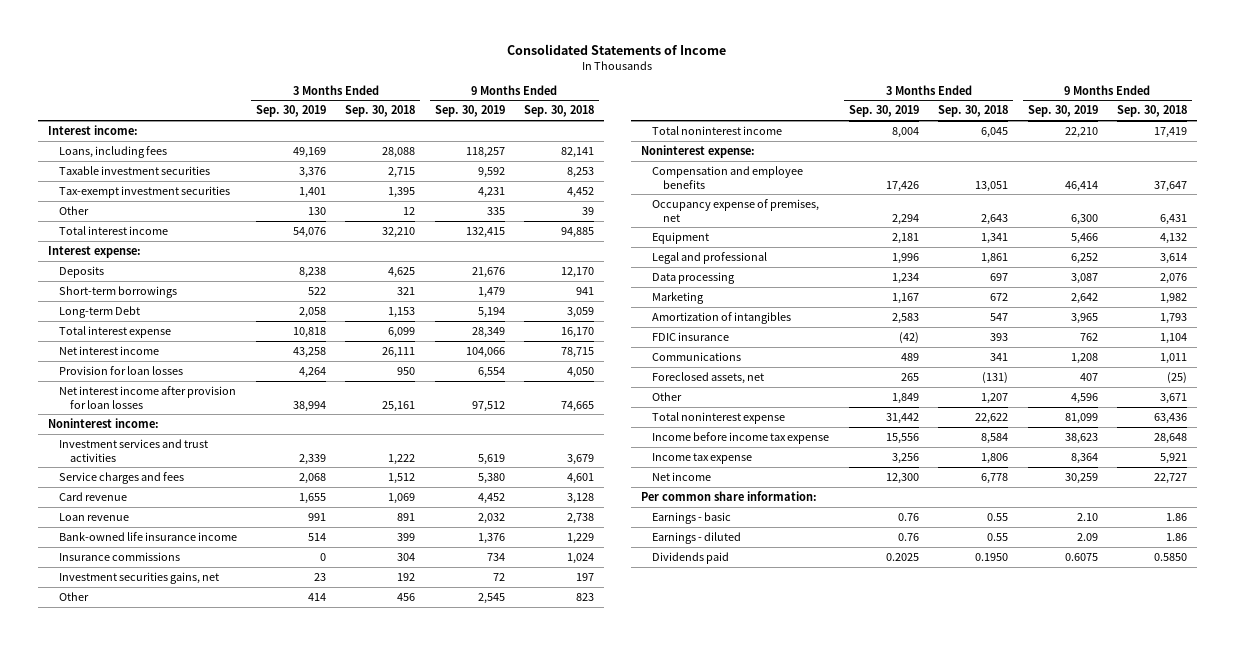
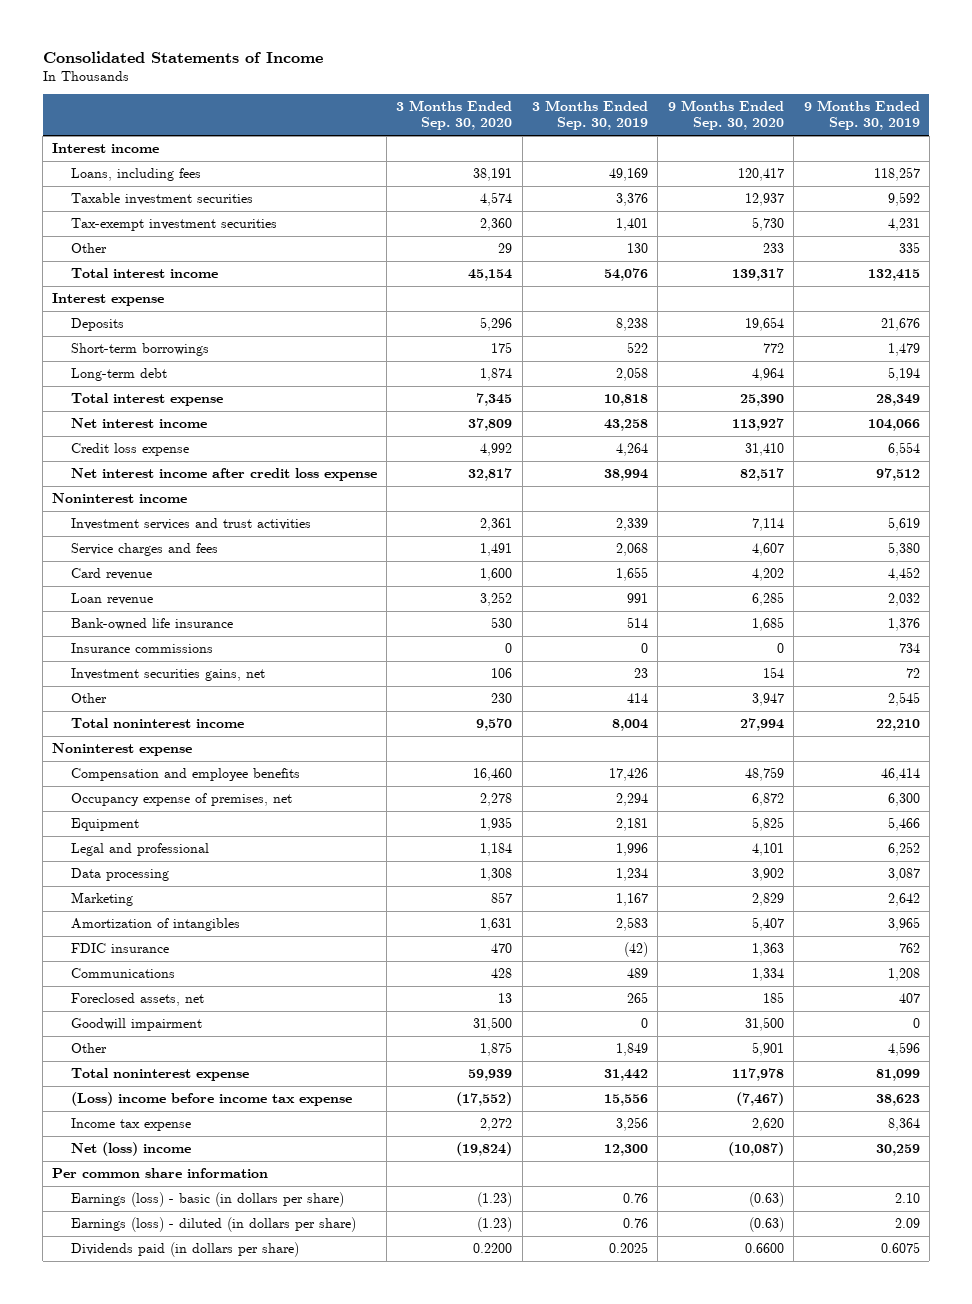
[345,105,416,118] Sep. 30, 2018 -> none
[523,105,594,118] Sep. 30, 2018 -> none
none -> [396,100,513,131] 3 Months Ended Sep. 30, 2020
none -> [667,100,784,131] 9 Months Ended Sep. 30, 2020
[47,124,138,135] Interest income: -> [52,142,160,153] Interest income
[47,245,141,258] Interest expense: -> [52,292,165,306] Interest expense
[58,305,140,318] Long-term Debt -> [70,367,167,381] Long-term debt
[58,365,183,375] Provision for loan losses -> [70,442,189,456] Credit loss expense
[58,385,236,409] Net interest income after provision for loan losses -> [70,467,377,481] Net interest income after credit loss expense
[47,417,159,428] Noninterest income: -> [52,492,188,503] Noninterest income
[58,531,237,541] Bank-owned life insurance income -> [70,617,233,630] Bank-owned life insurance
[640,144,755,158] Noninterest expense: -> [52,742,193,756] Noninterest expense
none -> [70,1017,202,1031] Goodwill impairment
[651,431,829,444] Income before income tax expense -> [70,1091,352,1106] (Loss) income before income tax expense
[651,471,711,481] Net income -> [70,1141,191,1156] Net (loss) income
[640,490,817,501] Per common share information: -> [52,1167,269,1178] Per common share information
[651,511,731,524] Earnings - basic -> [70,1191,344,1207] Earnings (loss) - basic (in dollars per share)
[651,531,741,544] Earnings - diluted -> [70,1216,356,1232] Earnings (loss) - diluted (in dollars per share)
[651,551,729,564] Dividends paid -> [70,1241,299,1257] Dividends paid (in dollars per share)

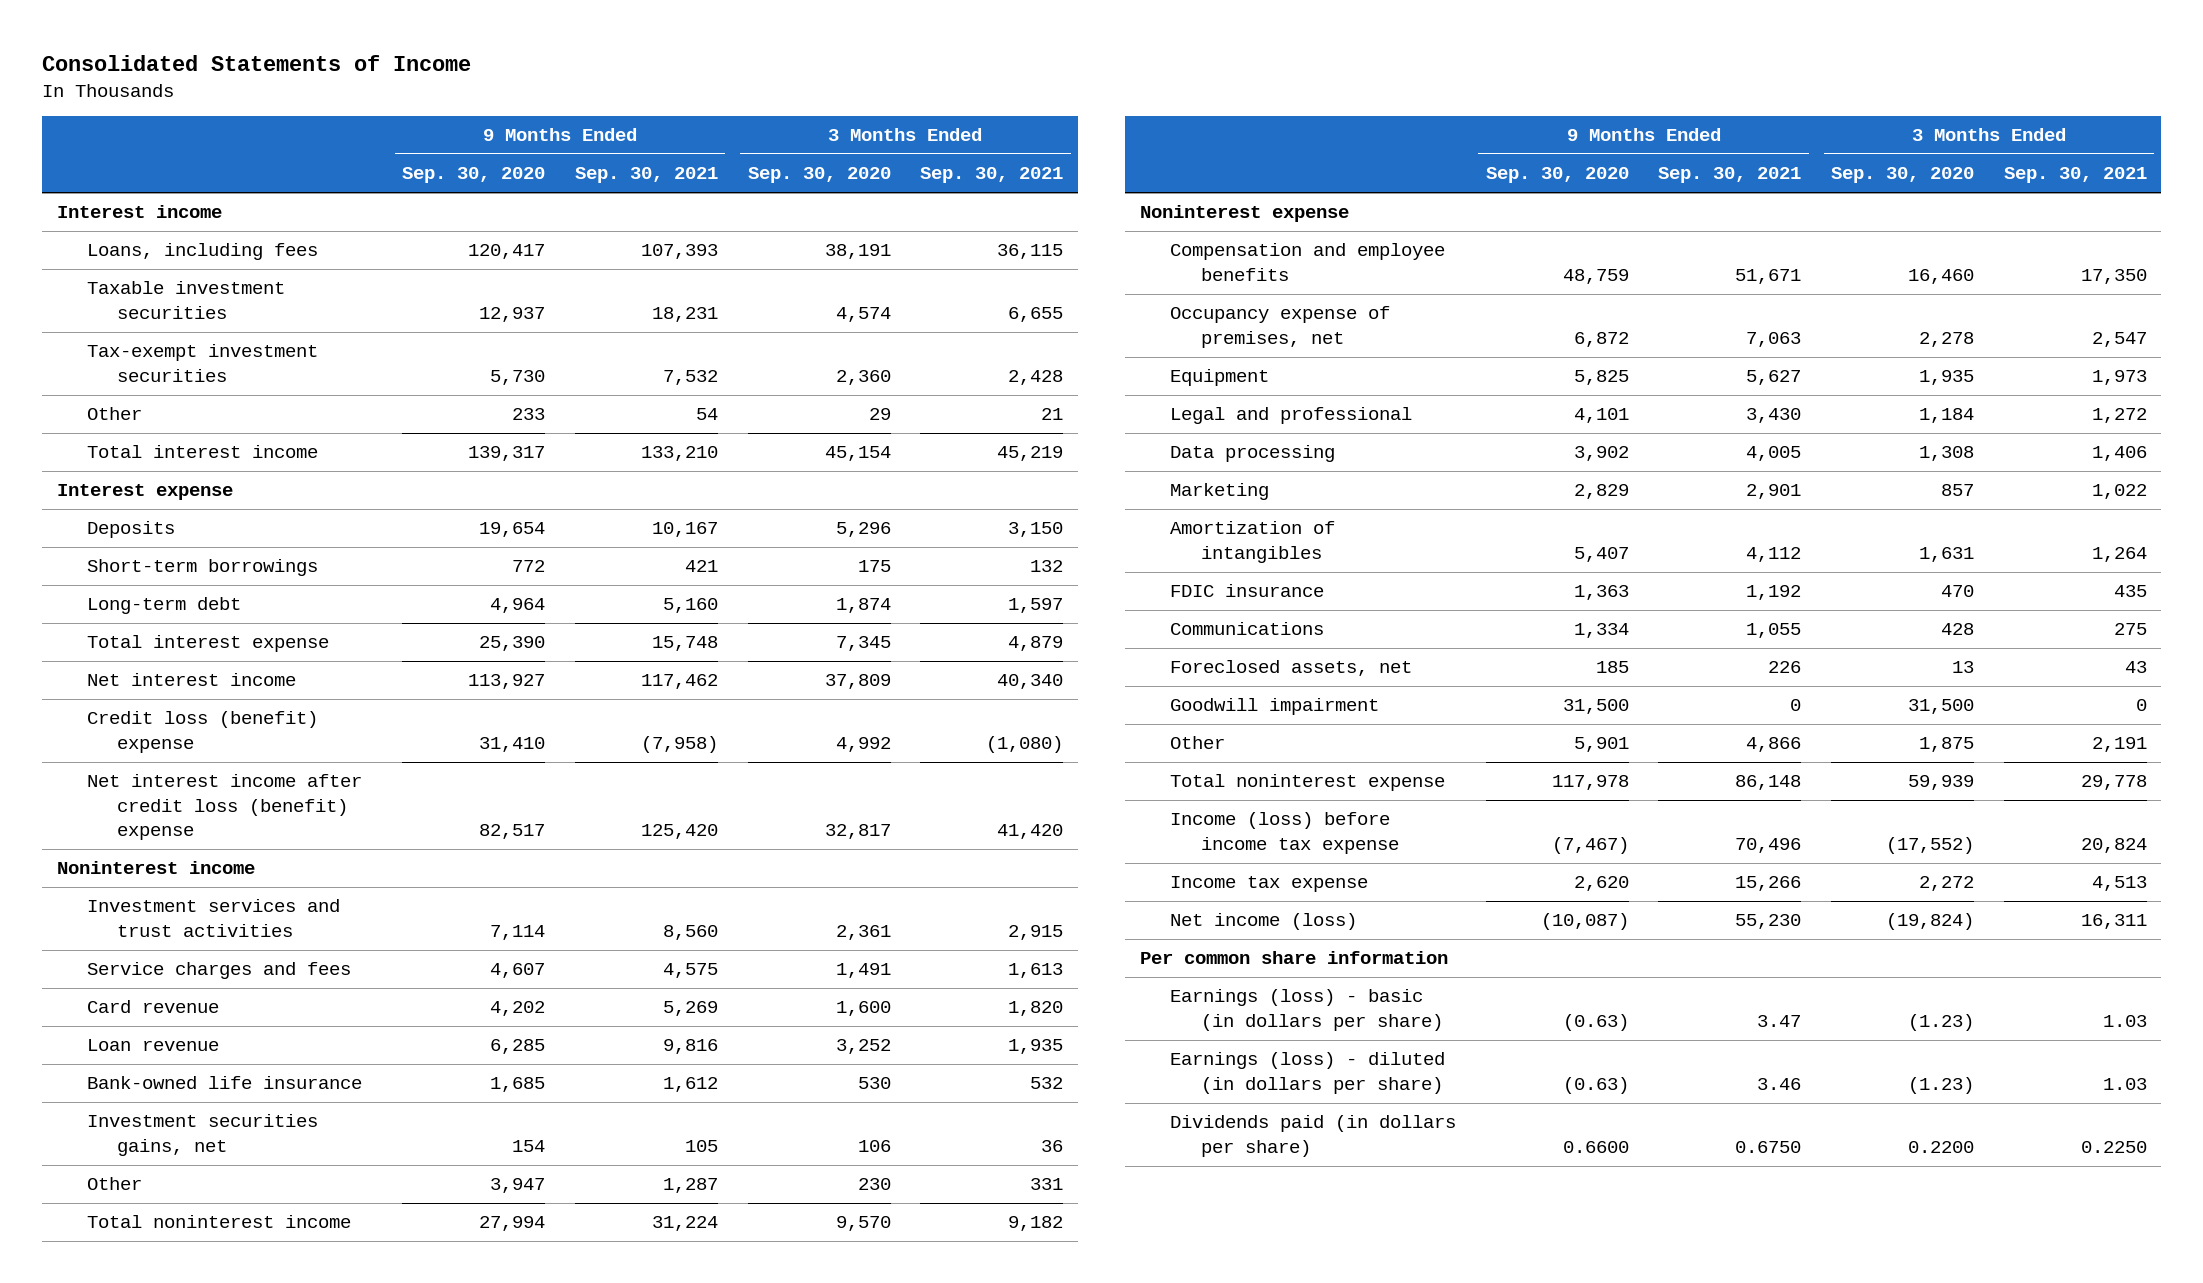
[532,100,649,131] 3 Months Ended Sep. 30, 2019 -> none
[803,100,920,131] 9 Months Ended Sep. 30, 2019 -> none
none -> [575,167,719,184] Sep. 30, 2021
none -> [920,167,1064,184] Sep. 30, 2021
[70,442,189,456] Credit loss expense -> [86,711,318,753] Credit loss (benefit) expense
[70,467,377,481] Net interest income after credit loss expense -> [86,774,362,841] Net interest income after credit loss (benefit) expense
[70,642,213,653] Insurance commissions -> none
[70,1091,352,1106] (Loss) income before income tax expense -> [1170,812,1399,854] Income (loss) before income tax expense
[70,1141,191,1156] Net (loss) income -> [1170,913,1358,931] Net income (loss)

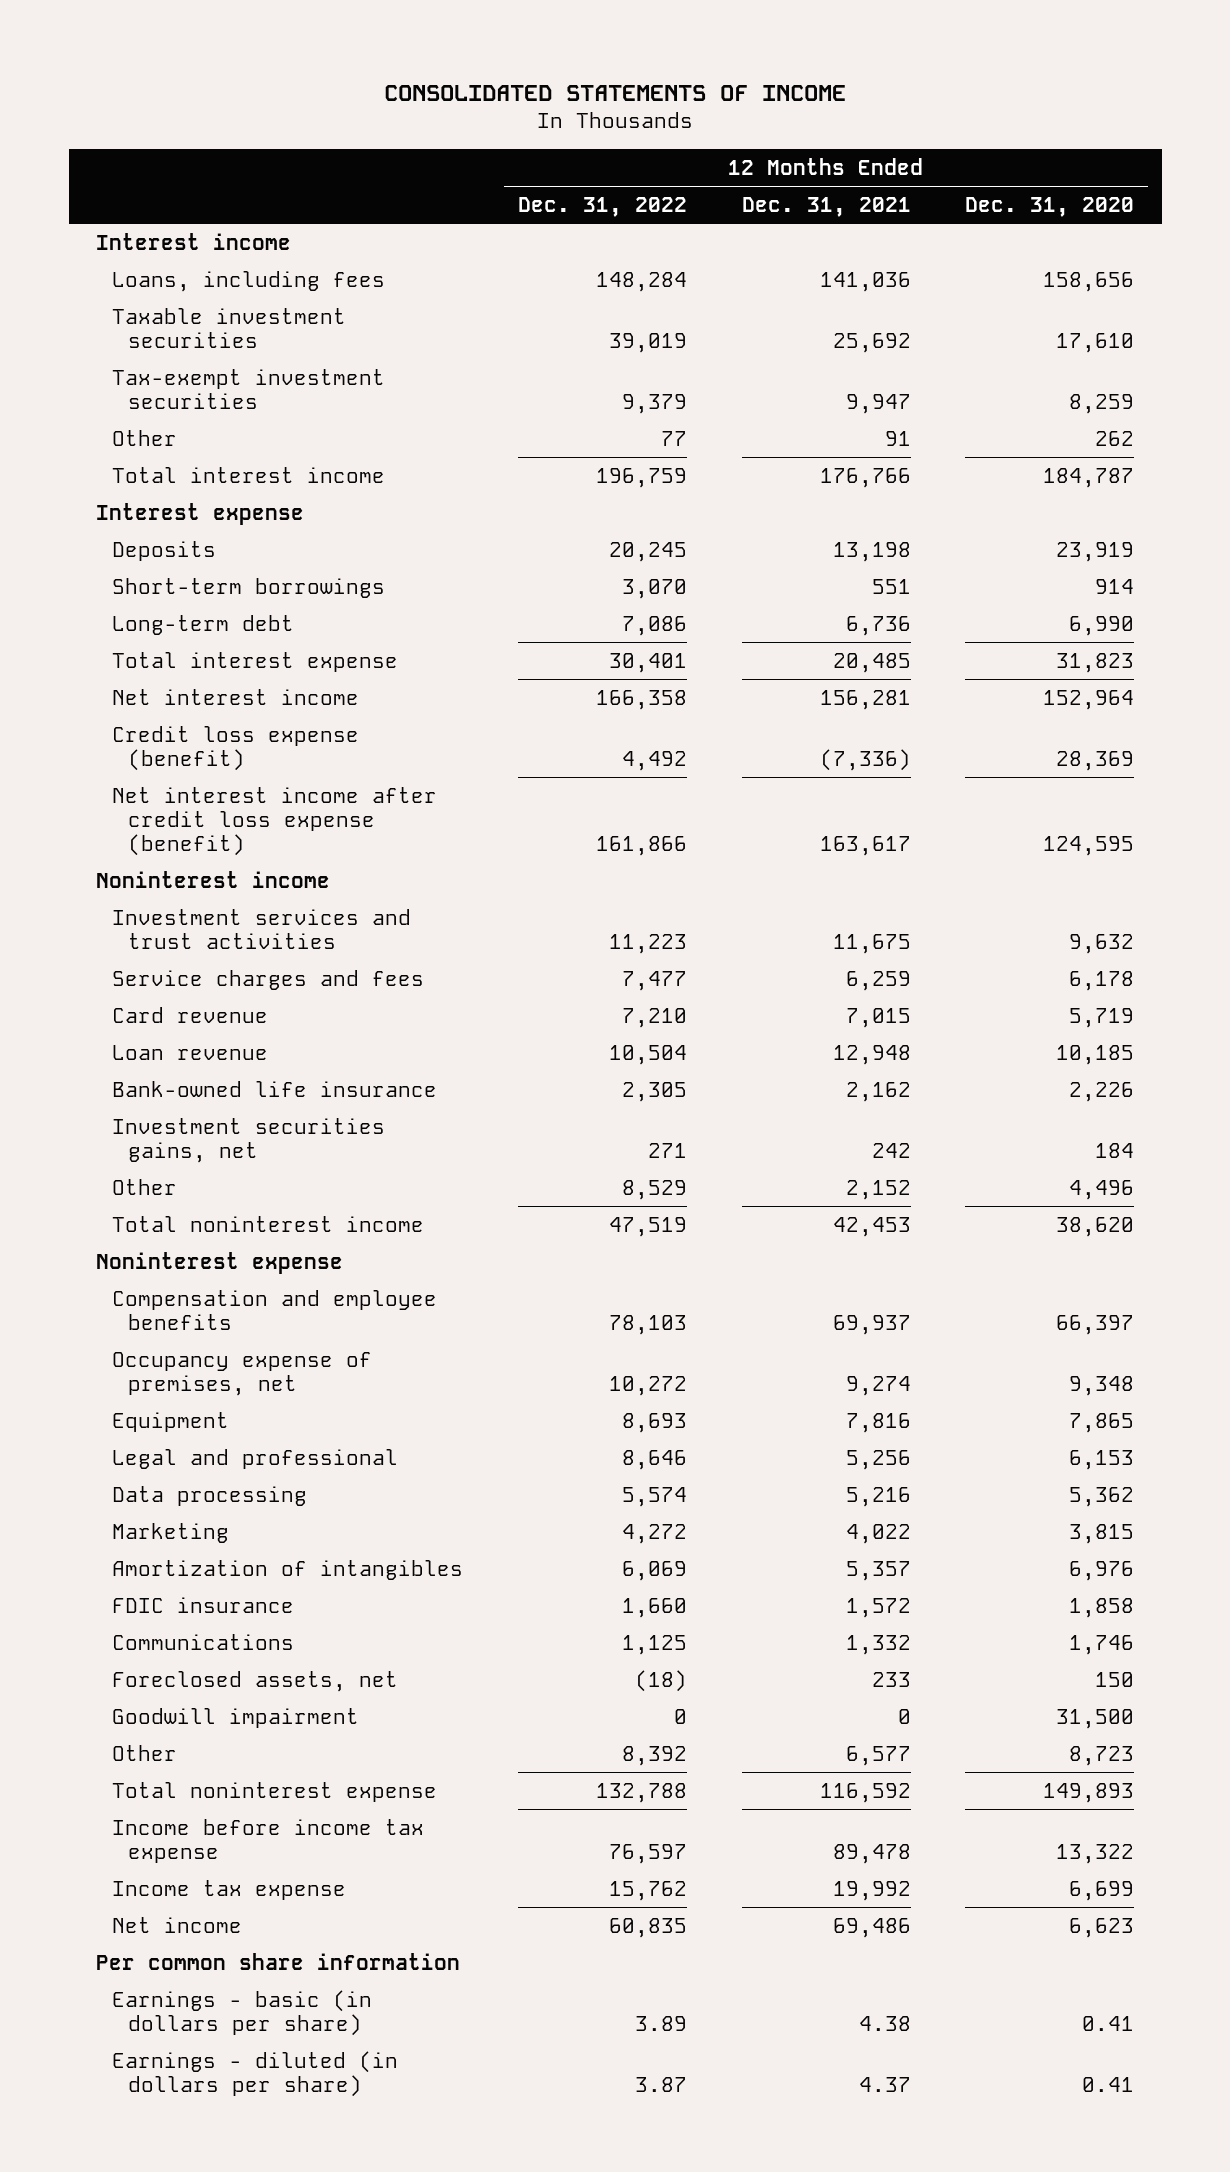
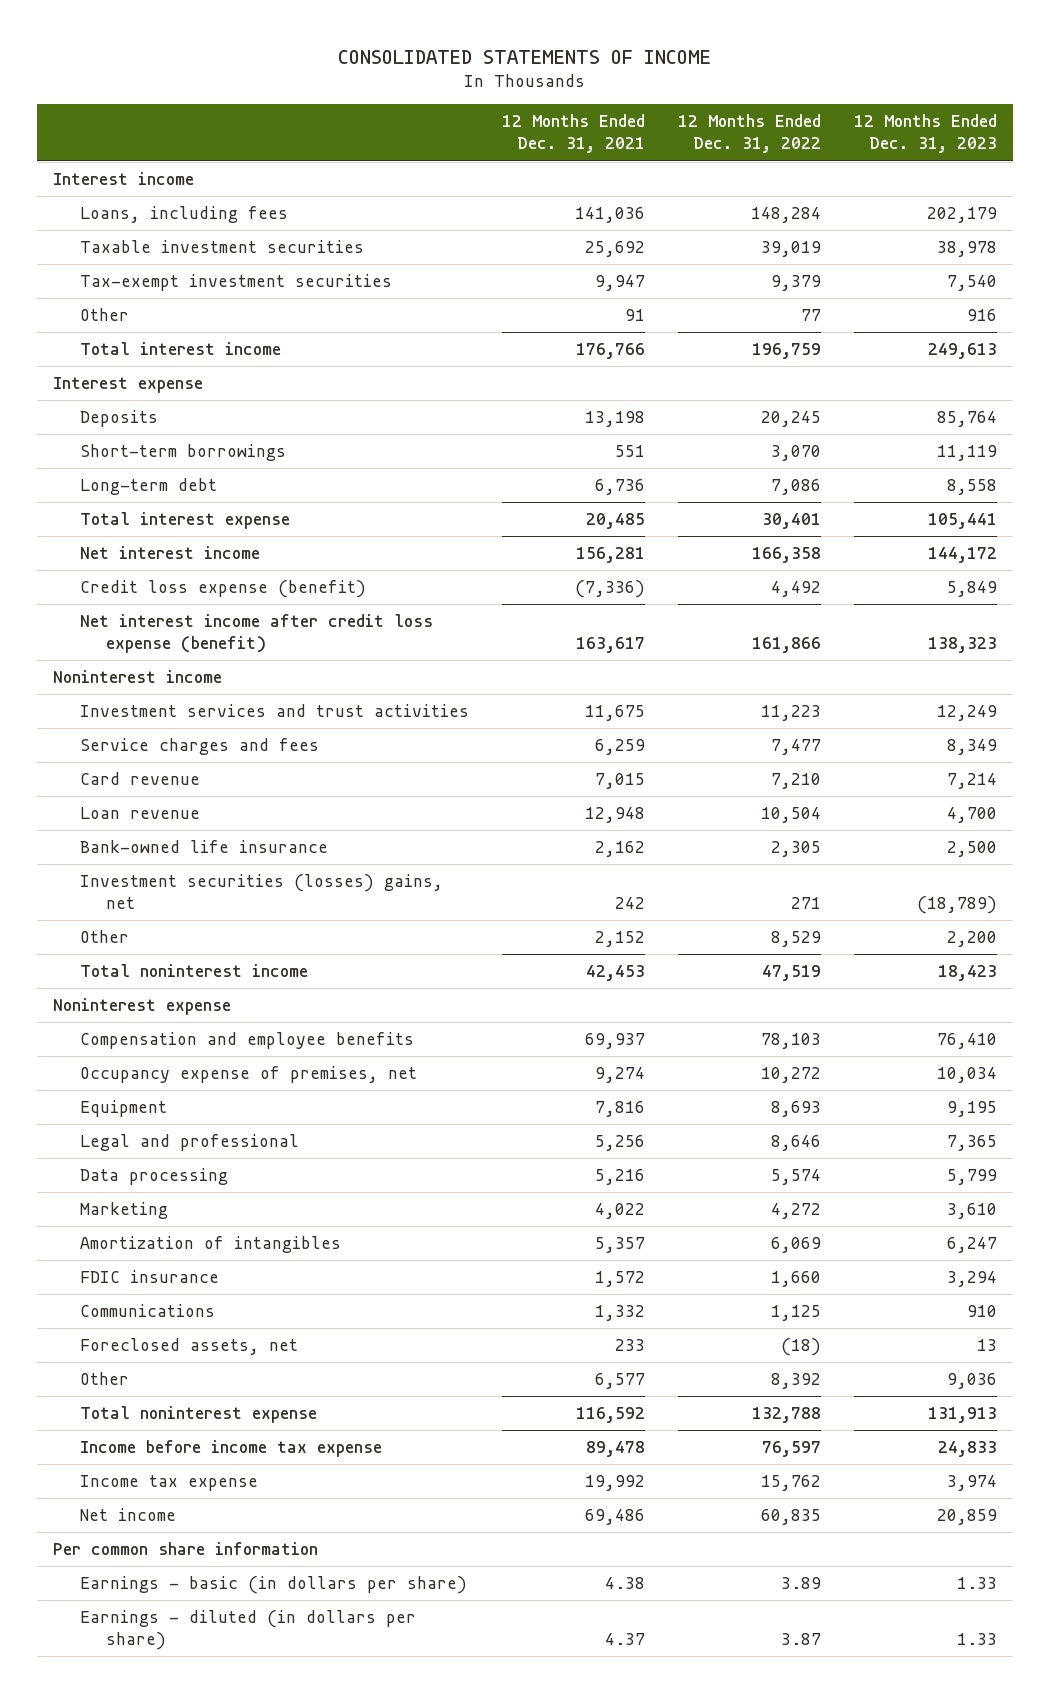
[965,196,1135,217] Dec. 31, 2020 -> none
none -> [853,114,997,154] 12 Months Ended Dec. 31, 2023
[112,1117,386,1163] Investment securities gains, net -> [79,874,443,910] Investment securities (losses) gains, net
[112,1707,360,1728] Goodwill impairment -> none

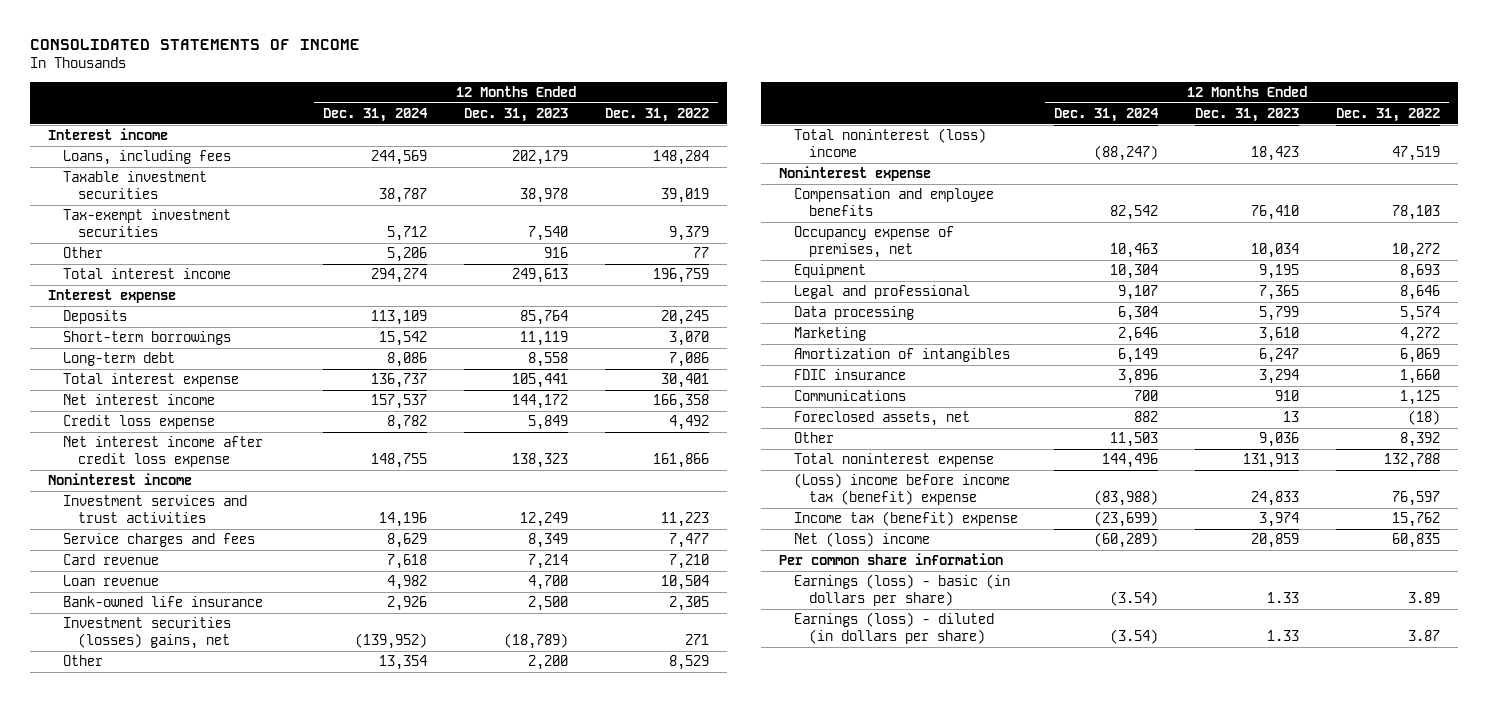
[501,114,645,154] 12 Months Ended Dec. 31, 2021 -> none
none -> [323,108,429,123] Dec. 31, 2024
[79,580,366,599] Credit loss expense (benefit) -> [62,415,215,430] Credit loss expense
[79,614,433,654] Net interest income after credit loss expense (benefit) -> [62,436,263,468] Net interest income after credit loss expense
[79,964,308,978] Total noninterest income -> [793,128,986,158] Total noninterest (loss) income
[79,1440,382,1458] Income before income tax expense -> [793,473,1010,506] (Loss) income before income tax (benefit) expense
[79,1475,258,1492] Income tax expense -> [793,511,1018,527] Income tax (benefit) expense
[79,1508,176,1522] Net income -> [793,532,930,548] Net (loss) income
[79,1576,467,1595] Earnings - basic (in dollars per share) -> [793,574,1010,607] Earnings (loss) - basic (in dollars per share)
[79,1610,416,1651] Earnings - diluted (in dollars per share) -> [793,612,994,645] Earnings (loss) - diluted (in dollars per share)

